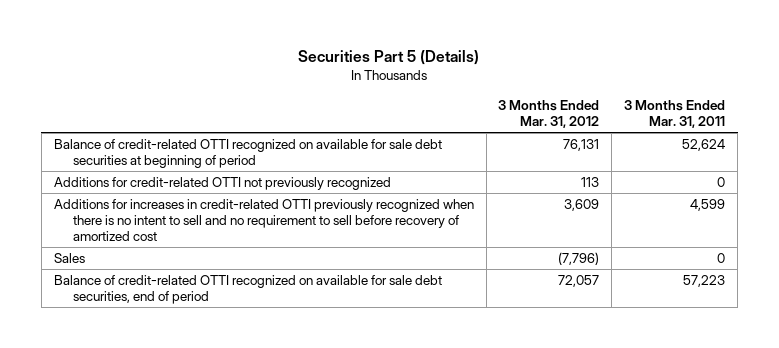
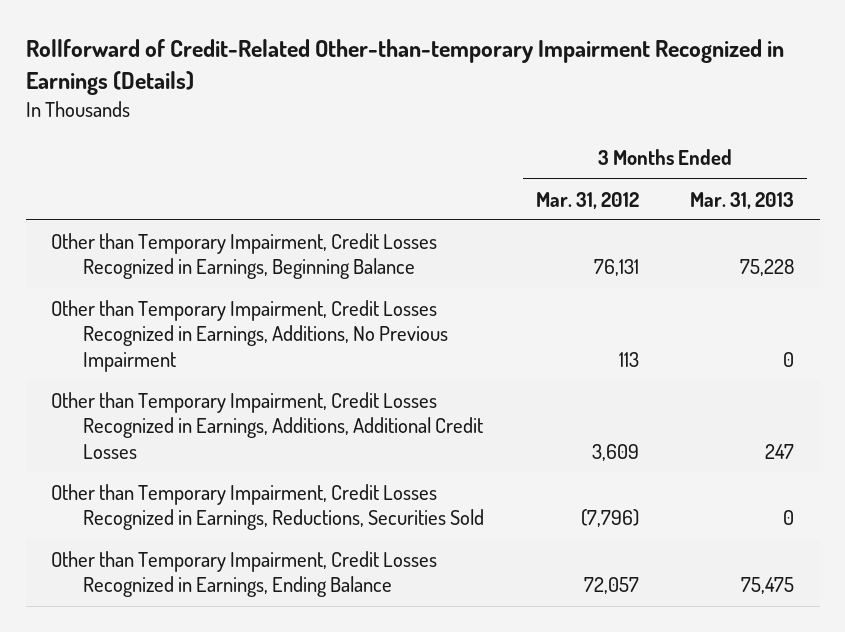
[298,50,480,66] Securities Part 5 (Details) -> [25,39,784,96] Rollforward of Credit-Related Other-than-temporary Impairment Recognized in Earnings (Details)
[624,100,726,128] 3 Months Ended Mar. 31, 2011 -> none
none -> [689,191,794,209] Mar. 31, 2013
[53,139,442,169] Balance of credit-related OTTI recognized on available for sale debt securities at beginning of period -> [51,233,438,280] Other than Temporary Impairment, Credit Losses Recognized in Earnings, Beginning Balance
[53,177,391,191] Additions for credit-related OTTI not previously recognized -> [51,300,449,372] Other than Temporary Impairment, Credit Losses Recognized in Earnings, Additions, No Previous Impairment
[53,199,474,241] Additions for increases in credit-related OTTI previously recognized when there is no intent to sell and no requirement to sell before recovery of amortized cost -> [51,392,484,459] Other than Temporary Impairment, Credit Losses Recognized in Earnings, Additions, Additional Credit Losses
[53,253,85,264] Sales -> [51,484,485,531] Other than Temporary Impairment, Credit Losses Recognized in Earnings, Reductions, Securities Sold
[53,275,442,305] Balance of credit-related OTTI recognized on available for sale debt securities, end of period -> [51,551,438,598] Other than Temporary Impairment, Credit Losses Recognized in Earnings, Ending Balance

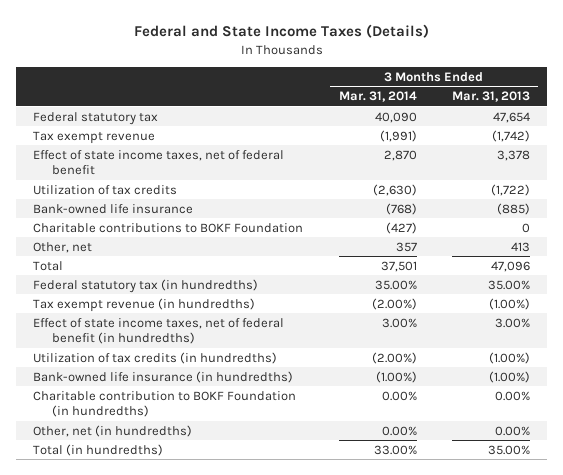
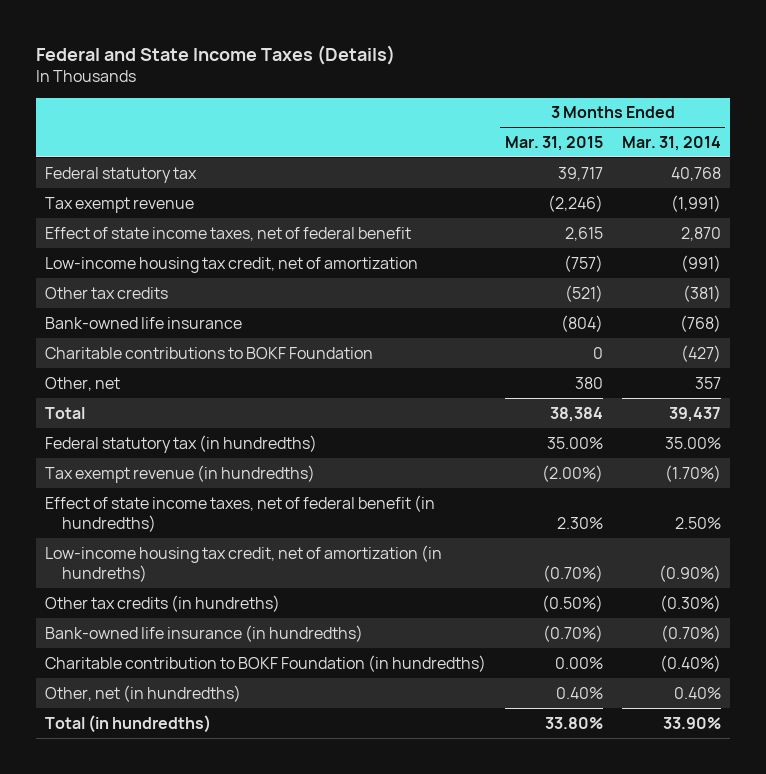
[451,91,530,103] Mar. 31, 2013 -> none
none -> [504,135,603,151] Mar. 31, 2015
[374,111,417,123] 40,090 -> [670,166,721,181] 40,768
[33,184,178,195] Utilization of tax credits -> none
none -> [45,256,419,273] Low-income housing tax credit, net of amortization
none -> [45,286,169,299] Other tax credits
[380,260,417,272] 37,501 -> [668,406,721,422] 39,437
[33,351,278,364] Utilization of tax credits (in hundredths) -> none
[371,297,417,310] (2.00%) -> [664,464,721,482] (1.70%)
[381,317,417,328] 3.00% -> [674,516,721,529] 2.50%
none -> [45,544,443,582] Low-income housing tax credit, net of amortization (in hundreths)
none -> [45,594,281,612] Other tax credits (in hundreths)
[375,370,417,383] (1.00%) -> [660,624,721,642] (0.70%)
[381,390,417,401] 0.00% -> [659,654,721,672] (0.40%)
[381,425,417,436] 0.00% -> [673,686,721,699] 0.40%
[373,444,417,455] 33.00% -> [662,716,721,729] 33.90%

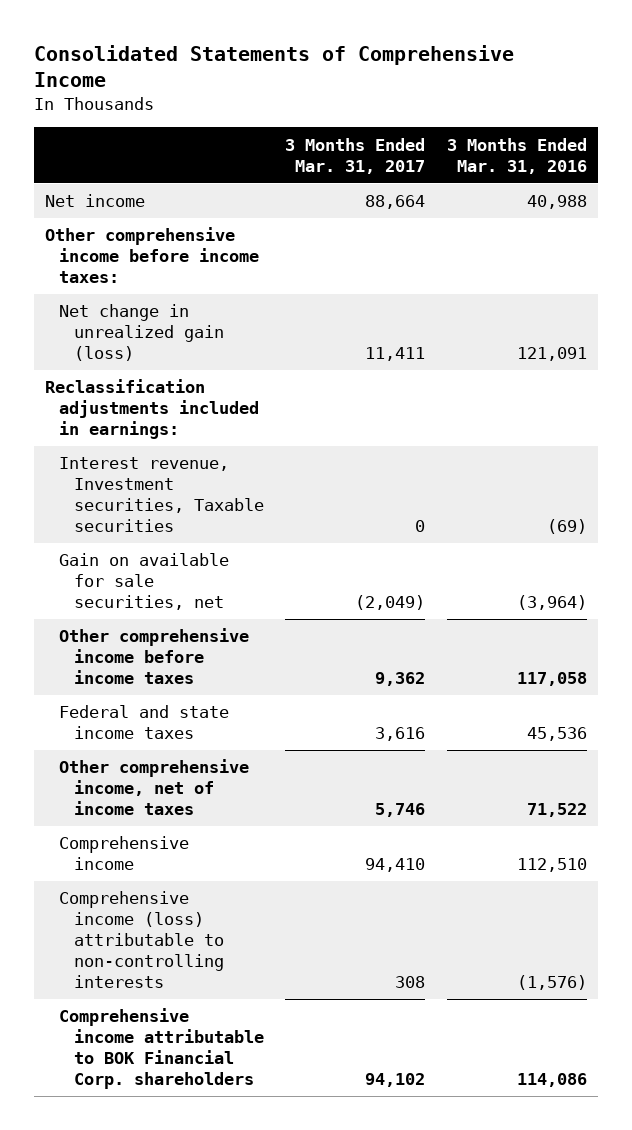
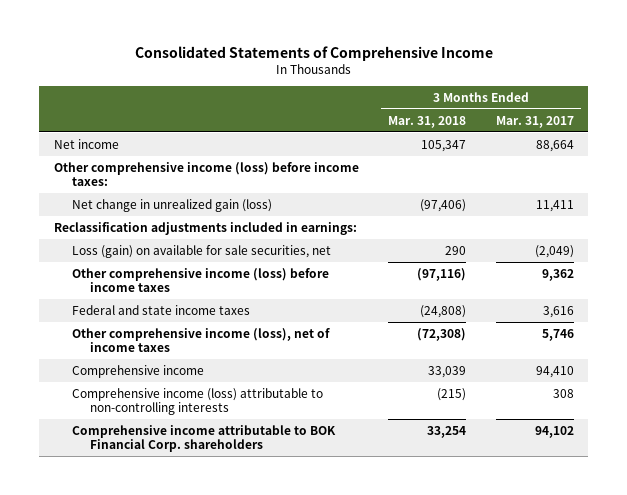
[446,137,587,174] 3 Months Ended Mar. 31, 2016 -> none
none -> [388,115,467,128] Mar. 31, 2018
[44,227,260,284] Other comprehensive income before income taxes: -> [53,161,359,187] Other comprehensive income (loss) before income taxes:
[59,457,264,533] Interest revenue, Investment securities, Taxable securities -> none
[59,553,230,611] Gain on available for sale securities, net -> [71,244,331,258] Loss (gain) on available for sale securities, net
[59,628,250,685] Other comprehensive income before income taxes -> [71,267,329,293] Other comprehensive income (loss) before income taxes
[59,759,250,816] Other comprehensive income, net of income taxes -> [71,327,330,353] Other comprehensive income (loss), net of income taxes

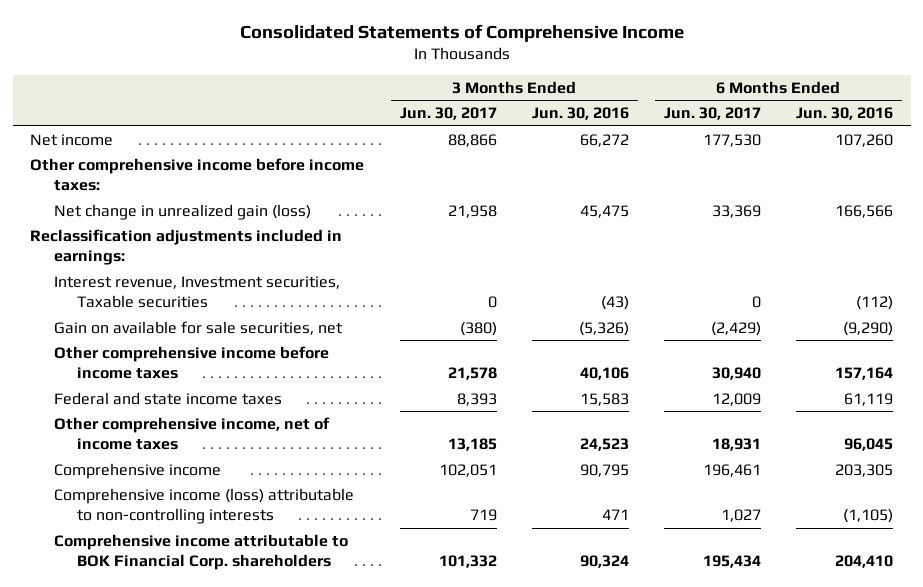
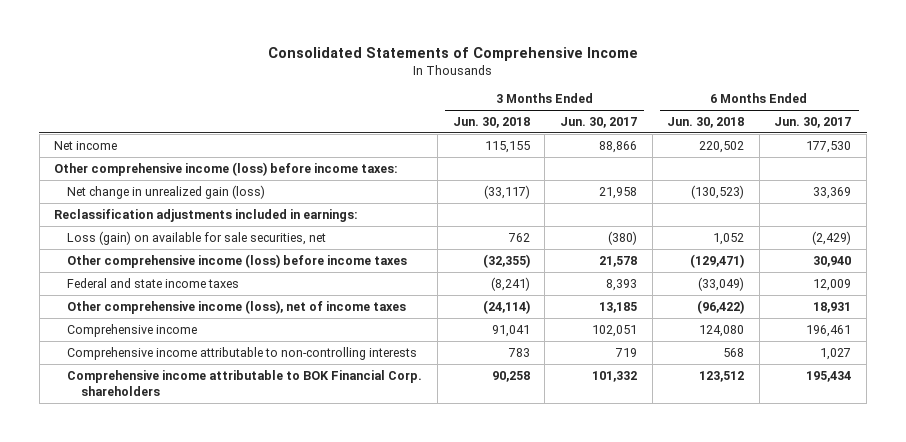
[531,107,629,121] Jun. 30, 2016 -> none
[796,107,894,121] Jun. 30, 2016 -> none
none -> [452,116,530,128] Jun. 30, 2018
none -> [667,116,745,128] Jun. 30, 2018
[30,157,365,192] Other comprehensive income before income taxes: -> [54,161,399,176] Other comprehensive income (loss) before income taxes:
[53,275,340,309] Interest revenue, Investment securities, Taxable securities -> none
[53,320,343,335] Gain on available for sale securities, net -> [67,230,327,245] Loss (gain) on available for sale securities, net
[53,345,329,380] Other comprehensive income before income taxes -> [67,253,408,268] Other comprehensive income (loss) before income taxes
[53,416,330,451] Other comprehensive income, net of income taxes -> [67,299,407,314] Other comprehensive income (loss), net of income taxes
[53,487,354,525] Comprehensive income (loss) attributable to non-controlling interests -> [67,346,418,360] Comprehensive income attributable to non-controlling interests

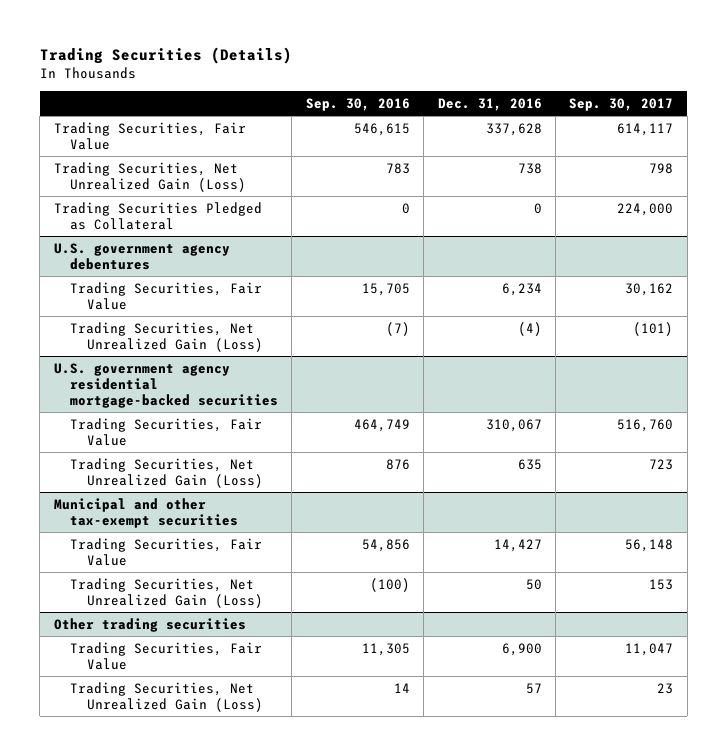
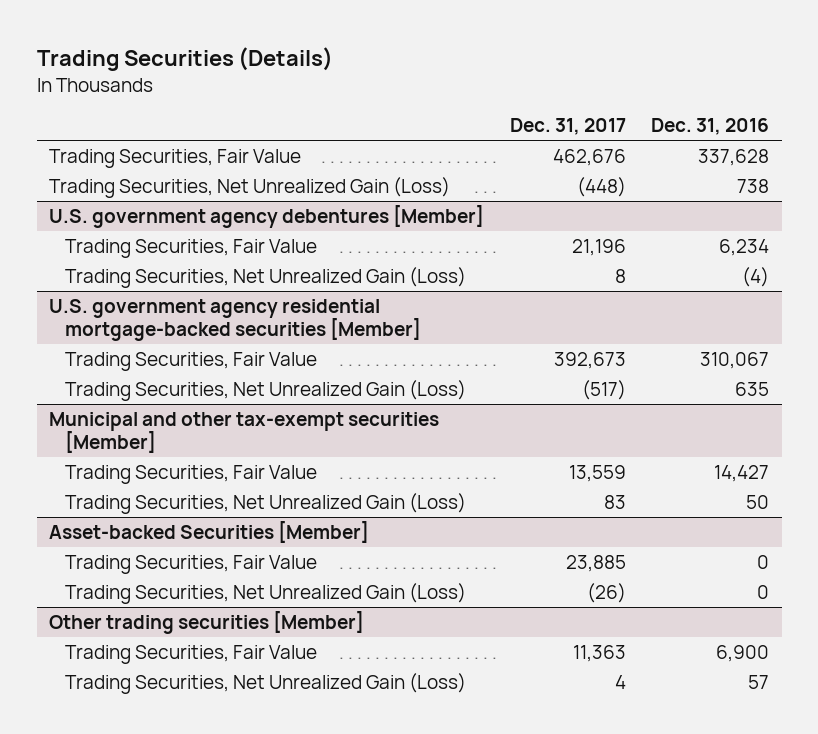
[305,98,410,112] Sep. 30, 2016 -> none
[569,98,674,112] Sep. 30, 2017 -> none
none -> [509,118,626,136] Dec. 31, 2017
[53,201,262,230] Trading Securities Pledged as Collateral -> none
[53,242,230,270] U.S. government agency debentures -> [49,204,485,228] U.S. government agency debentures [Member]
[53,362,279,408] U.S. government agency residential mortgage-backed securities -> [49,298,422,341] U.S. government agency residential mortgage-backed securities [Member]
[53,497,239,528] Municipal and other tax-exempt securities -> [49,411,440,453] Municipal and other tax-exempt securities [Member]
none -> [49,520,370,543] Asset-backed Securities [Member]
none -> [65,554,318,574] Trading Securities, Fair Value
none -> [65,582,467,604] Trading Securities, Net Unrealized Gain (Loss)
[53,617,246,632] Other trading securities -> [49,610,365,634] Other trading securities [Member]

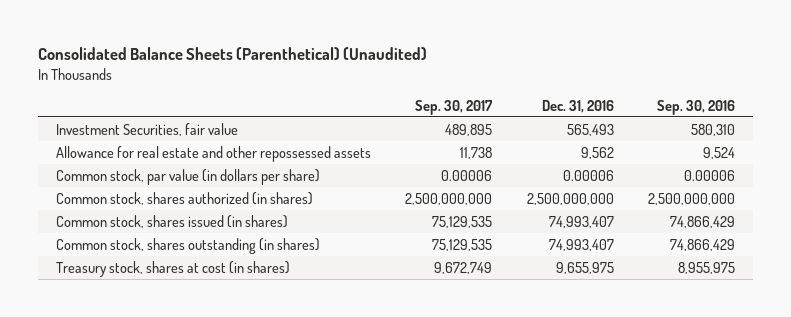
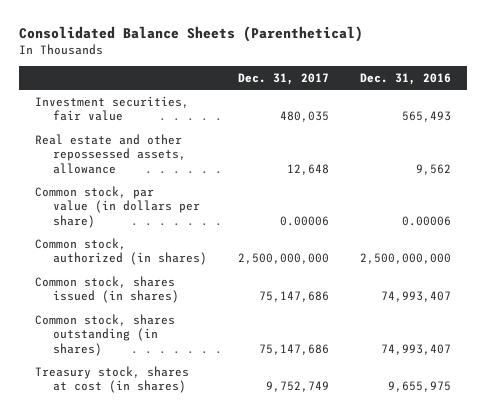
[38,47,428,61] Consolidated Balance Sheets (Parenthetical) (Unaudited) -> [19,25,364,42] Consolidated Balance Sheets (Parenthetical)
[415,99,494,115] Sep. 30, 2017 -> none
[657,99,736,115] Sep. 30, 2016 -> none
none -> [238,72,330,85] Dec. 31, 2017
[55,122,238,136] Investment Securities, fair value -> [34,95,189,122] Investment securities, fair value
[55,145,371,162] Allowance for real estate and other repossessed assets -> [34,133,186,174] Real estate and other repossessed assets, allowance
[55,191,313,205] Common stock, shares authorized (in shares) -> [34,237,207,266] Common stock, authorized (in shares)

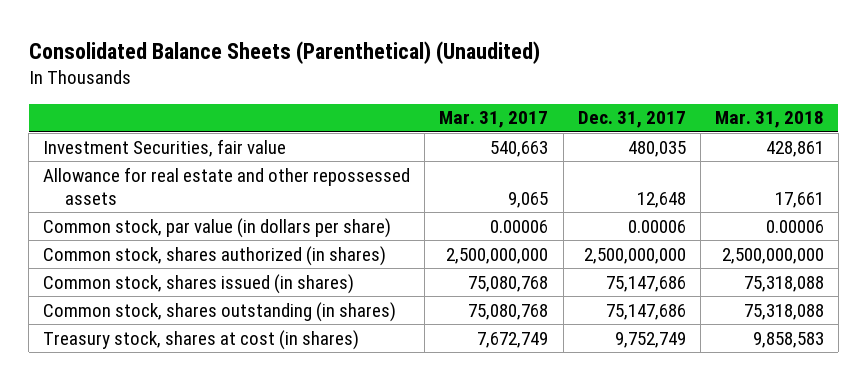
[19,25,364,42] Consolidated Balance Sheets (Parenthetical) -> [28,40,540,64] Consolidated Balance Sheets (Parenthetical) (Unaudited)
[360,72,452,85] Dec. 31, 2016 -> none
none -> [439,111,549,129] Mar. 31, 2017
none -> [714,111,824,129] Mar. 31, 2018
[34,95,189,122] Investment securities, fair value -> [43,138,287,157] Investment Securities, fair value
[34,133,186,174] Real estate and other repossessed assets, allowance -> [43,166,411,206] Allowance for real estate and other repossessed assets
[34,237,207,266] Common stock, authorized (in shares) -> [43,245,387,266] Common stock, shares authorized (in shares)

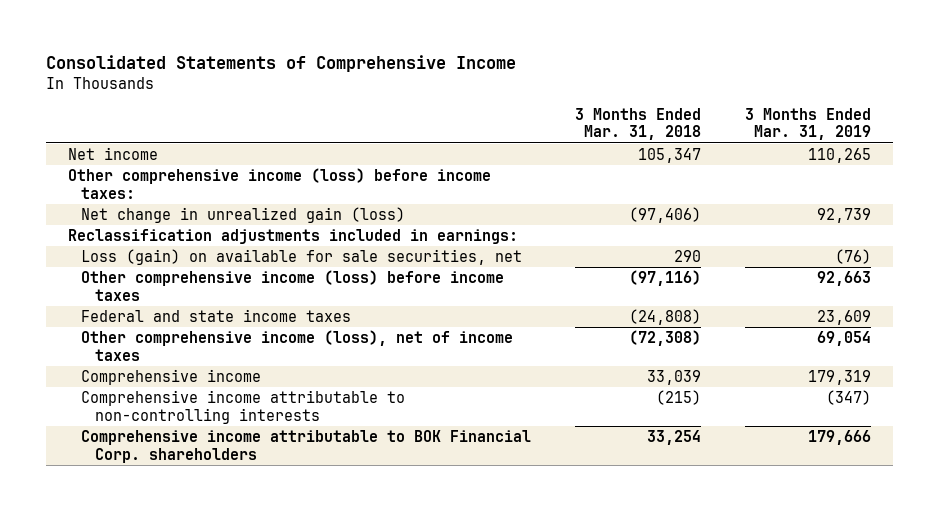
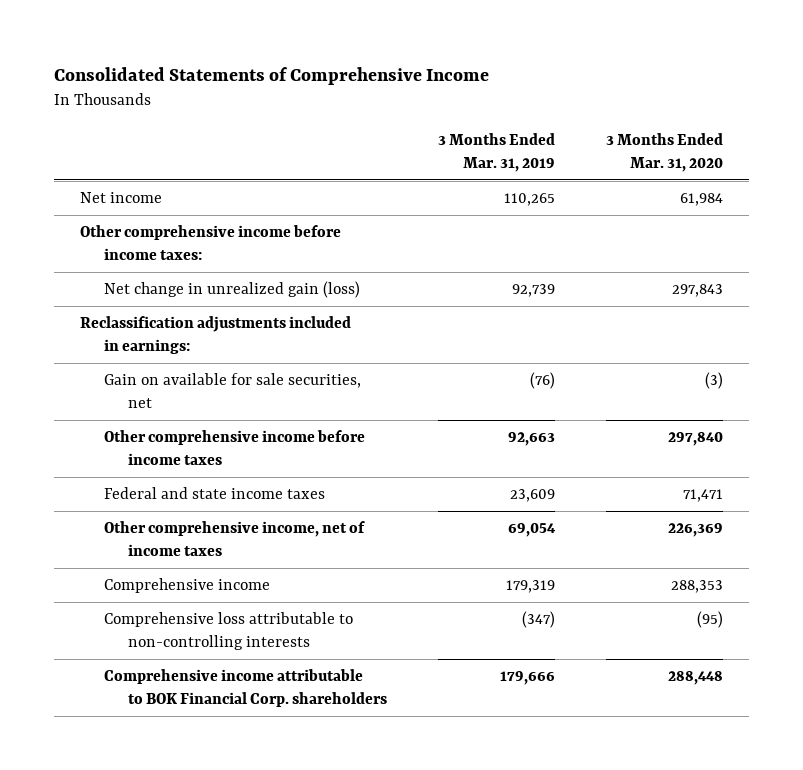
[575,107,702,141] 3 Months Ended Mar. 31, 2018 -> none
none -> [606,133,724,172] 3 Months Ended Mar. 31, 2020
[67,168,491,199] Other comprehensive income (loss) before income taxes: -> [79,225,341,260] Other comprehensive income before income taxes:
[81,249,523,266] Loss (gain) on available for sale securities, net -> [103,373,361,408] Gain on available for sale securities, net
[81,270,505,301] Other comprehensive income (loss) before income taxes -> [103,430,365,465] Other comprehensive income before income taxes
[81,330,514,361] Other comprehensive income (loss), net of income taxes -> [103,521,365,556] Other comprehensive income, net of income taxes
[81,390,406,424] Comprehensive income attributable to non-controlling interests -> [103,612,353,650] Comprehensive loss attributable to non-controlling interests

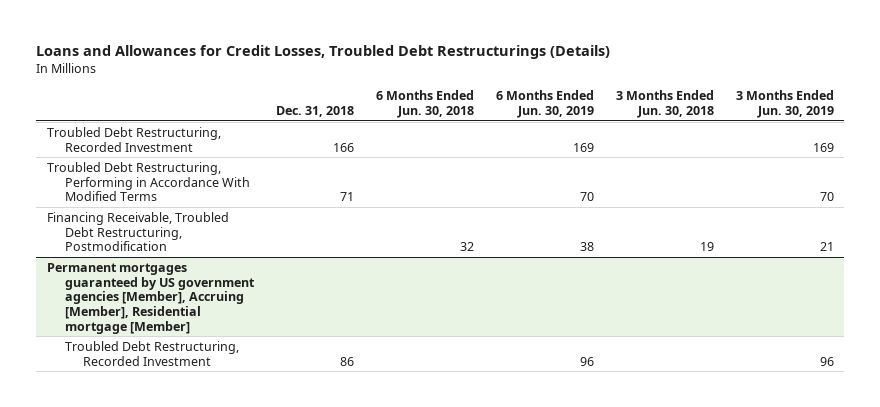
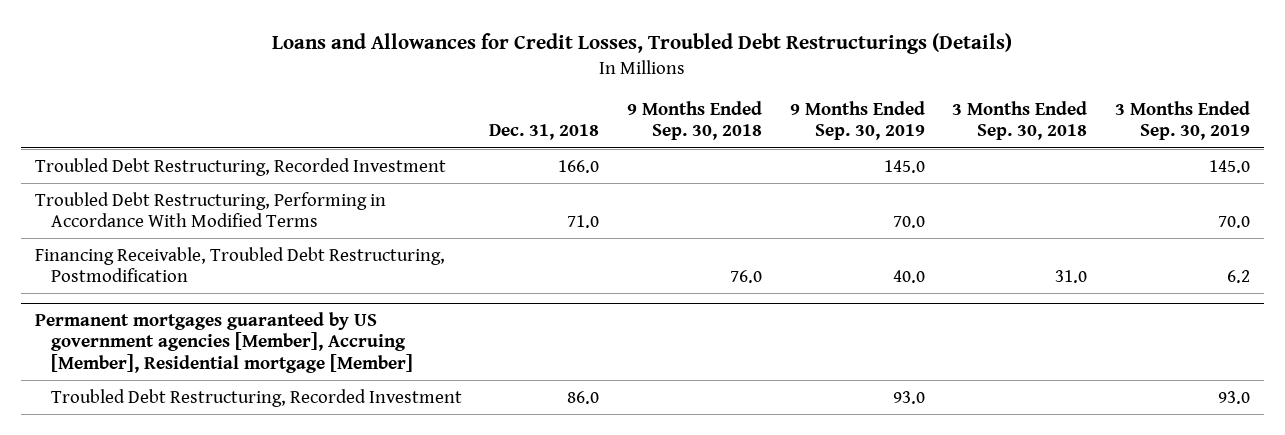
[375,90,474,119] 6 Months Ended Jun. 30, 2018 -> none
[495,90,594,119] 6 Months Ended Jun. 30, 2019 -> none
[615,90,714,119] 3 Months Ended Jun. 30, 2018 -> none
[735,90,834,119] 3 Months Ended Jun. 30, 2019 -> none
none -> [627,100,763,141] 9 Months Ended Sep. 30, 2018
none -> [789,100,925,141] 9 Months Ended Sep. 30, 2019
none -> [952,100,1088,141] 3 Months Ended Sep. 30, 2018
none -> [1114,100,1250,141] 3 Months Ended Sep. 30, 2019
[332,142,354,152] 166 -> [558,159,600,173] 166.0
[339,192,354,202] 71 -> [567,214,600,228] 71.0
[339,356,354,366] 86 -> [567,390,600,404] 86.0

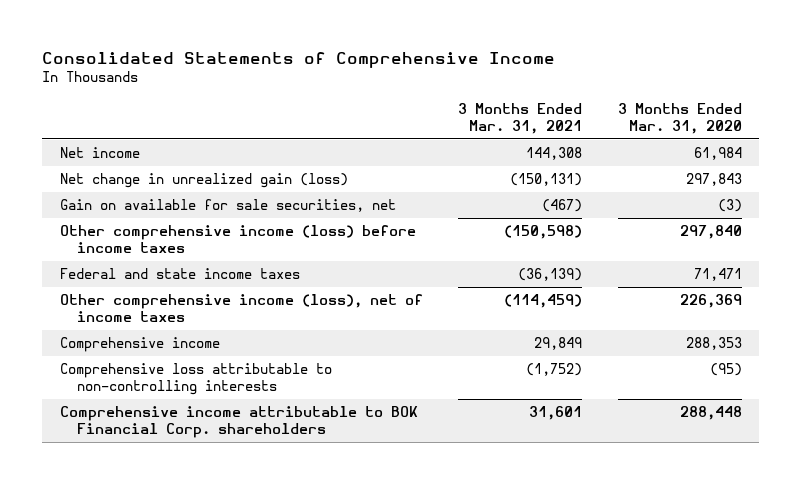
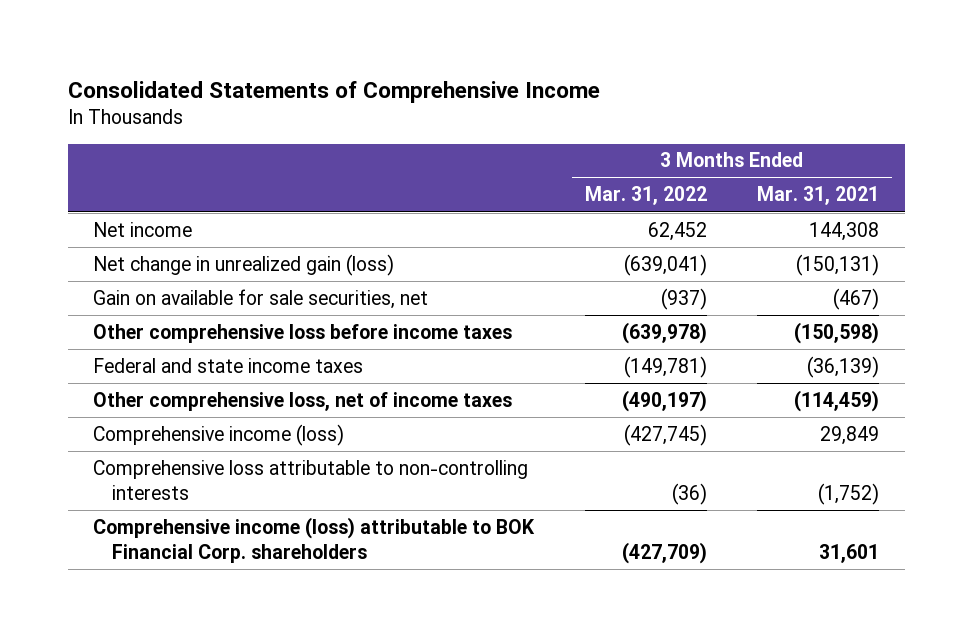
[617,103,742,134] 3 Months Ended Mar. 31, 2020 -> none
none -> [584,186,707,206] Mar. 31, 2022
[59,225,416,253] Other comprehensive income (loss) before income taxes -> [93,323,513,343] Other comprehensive loss before income taxes
[59,294,423,322] Other comprehensive income (loss), net of income taxes -> [93,391,513,411] Other comprehensive loss, net of income taxes
[59,337,220,353] Comprehensive income -> [93,423,345,446] Comprehensive income (loss)
[59,406,418,438] Comprehensive income attributable to BOK Financial Corp. shareholders -> [93,516,536,563] Comprehensive income (loss) attributable to BOK Financial Corp. shareholders

